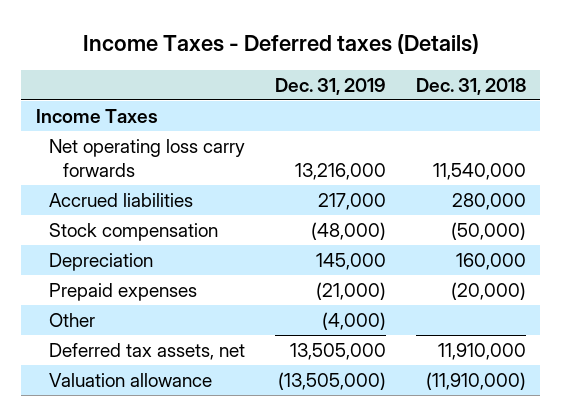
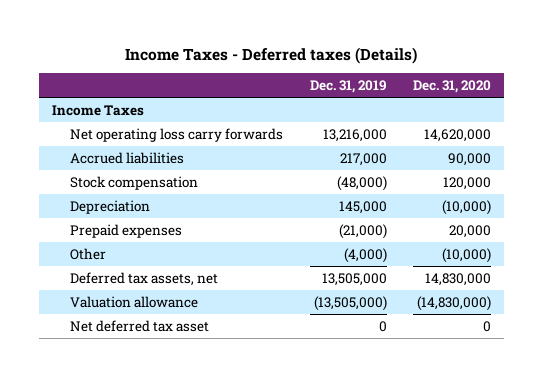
[415,77,526,95] Dec. 31, 2018 -> none
none -> [413,80,492,94] Dec. 31, 2020
none -> [70,320,210,333] Net deferred tax asset

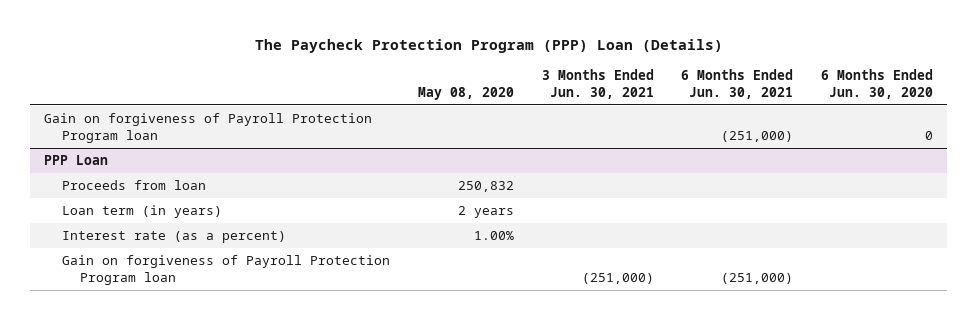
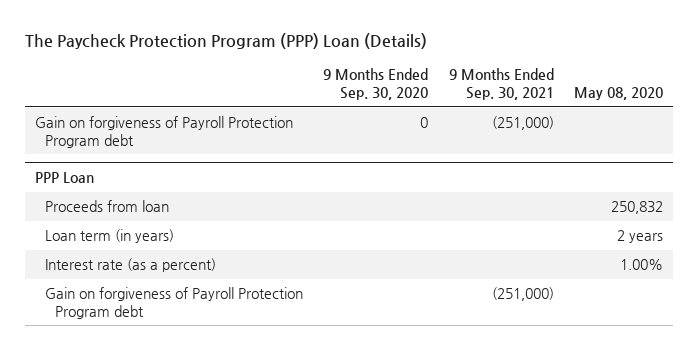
[541,69,654,99] 3 Months Ended Jun. 30, 2021 -> none
[681,69,794,99] 6 Months Ended Jun. 30, 2021 -> none
[821,69,934,99] 6 Months Ended Jun. 30, 2020 -> none
none -> [323,68,429,101] 9 Months Ended Sep. 30, 2020
none -> [448,68,554,101] 9 Months Ended Sep. 30, 2021
[44,113,373,143] Gain on forgiveness of Payroll Protection Program loan -> [34,116,293,149] Gain on forgiveness of Payroll Protection Program debt
[62,255,391,285] Gain on forgiveness of Payroll Protection Program loan -> [45,287,304,320] Gain on forgiveness of Payroll Protection Program debt

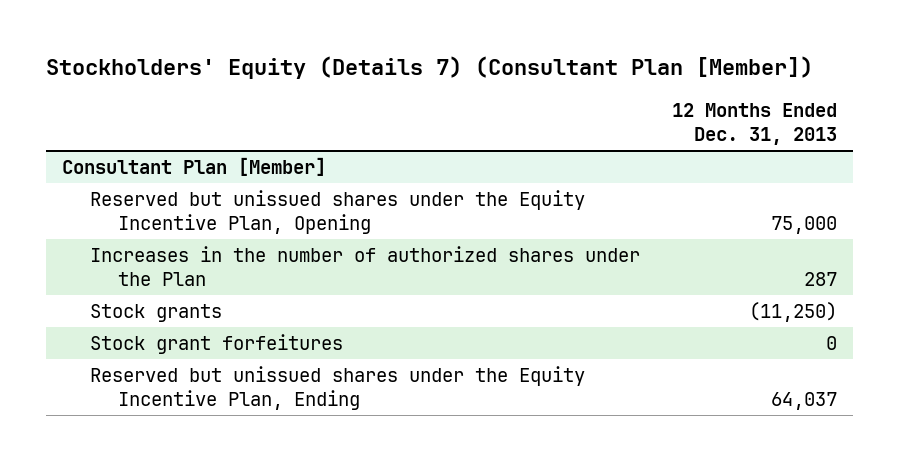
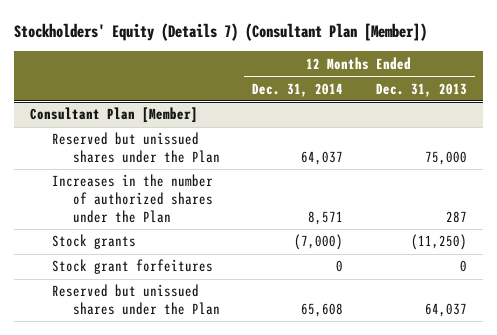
none -> [252,82,344,97] Dec. 31, 2014
[90,189,586,235] Reserved but unissued shares under the Equity Incentive Plan, Opening -> [51,132,221,164] Reserved but unissued shares under the Plan
[90,365,586,411] Reserved but unissued shares under the Equity Incentive Plan, Ending -> [51,284,221,316] Reserved but unissued shares under the Plan

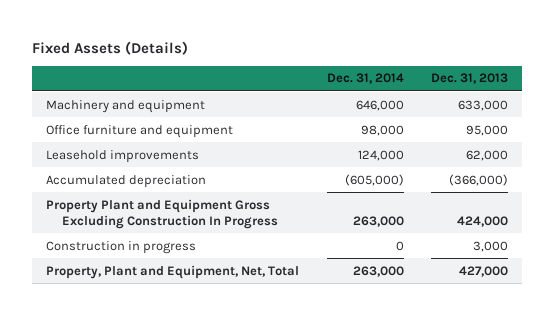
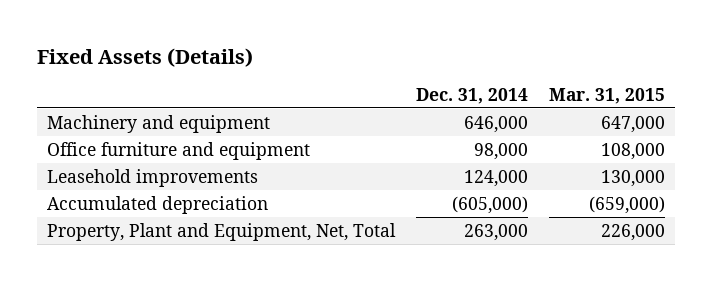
[431,73,509,85] Dec. 31, 2013 -> none
none -> [548,87,665,104] Mar. 31, 2015
[45,198,279,229] Property Plant and Equipment Gross Excluding Construction In Progress -> none
[45,240,196,254] Construction in progress -> none

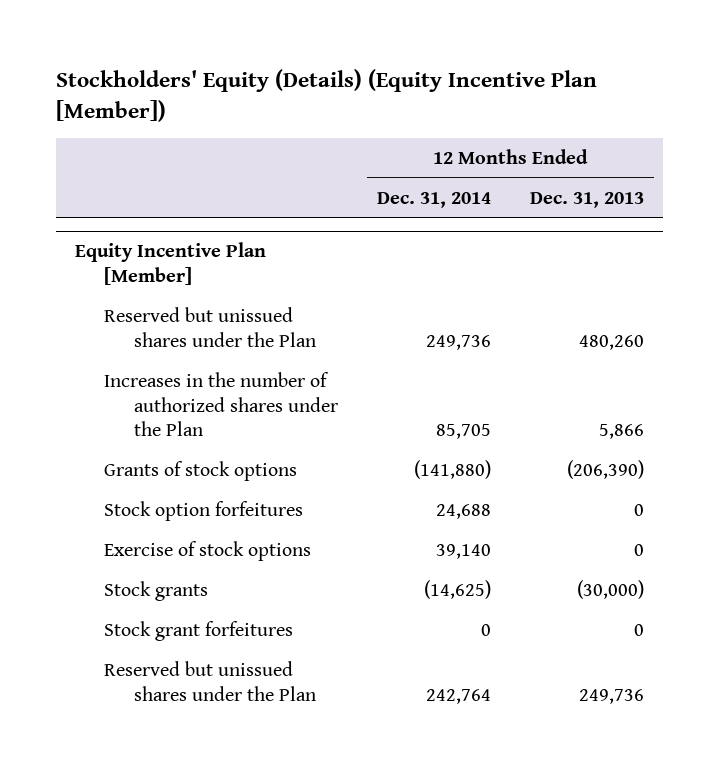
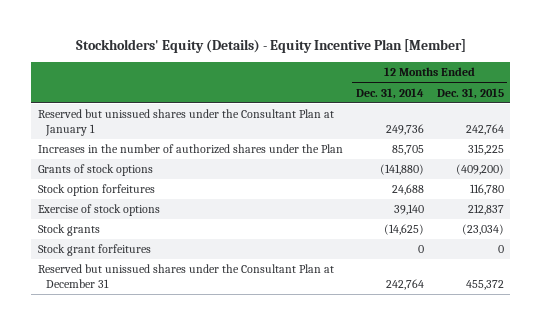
[55,68,597,122] Stockholders' Equity (Details) (Equity Incentive Plan [Member]) -> [75,39,466,54] Stockholders' Equity (Details) - Equity Incentive Plan [Member]
[529,191,644,208] Dec. 31, 2013 -> none
none -> [436,87,504,99] Dec. 31, 2015
[75,242,267,286] Equity Incentive Plan [Member] -> none
[104,307,316,347] Reserved but unissued shares under the Plan -> [37,109,334,136] Reserved but unissued shares under the Consultant Plan at January 1
[104,661,316,701] Reserved but unissued shares under the Plan -> [37,264,334,288] Reserved but unissued shares under the Consultant Plan at December 31

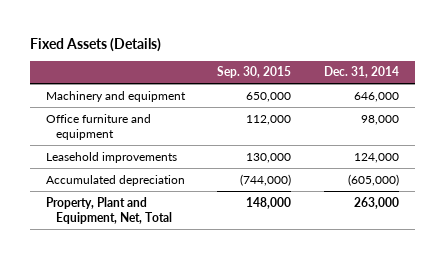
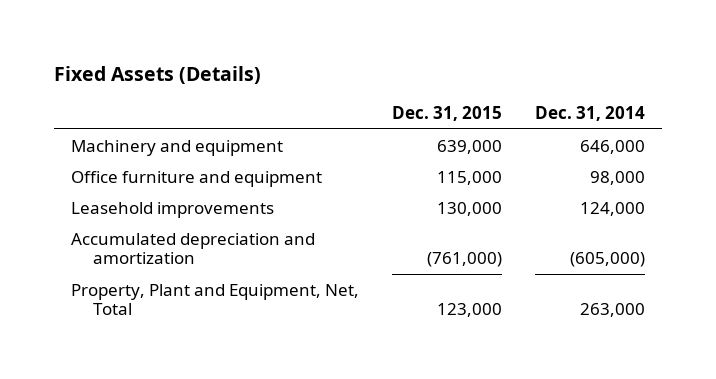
[217,66,292,79] Sep. 30, 2015 -> none
none -> [391,106,502,122] Dec. 31, 2015
[46,174,186,186] Accumulated depreciation -> [70,232,315,265] Accumulated depreciation and amortization

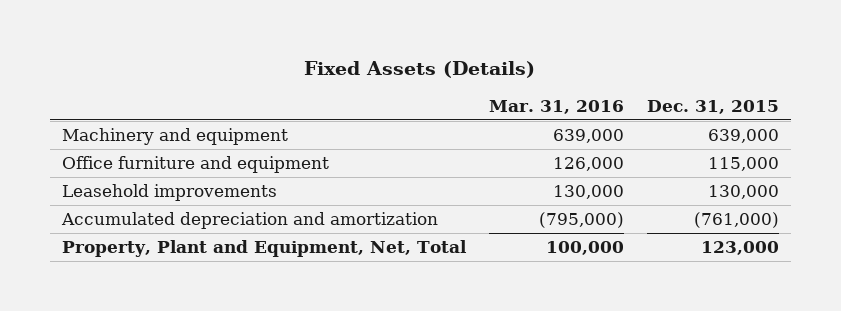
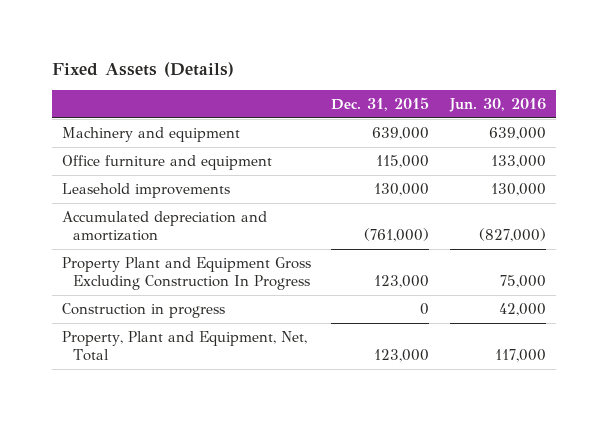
[488,99,624,114] Mar. 31, 2016 -> none
none -> [448,98,546,113] Jun. 30, 2016
none -> [61,257,311,291] Property Plant and Equipment Gross Excluding Construction In Progress
none -> [61,303,225,319] Construction in progress

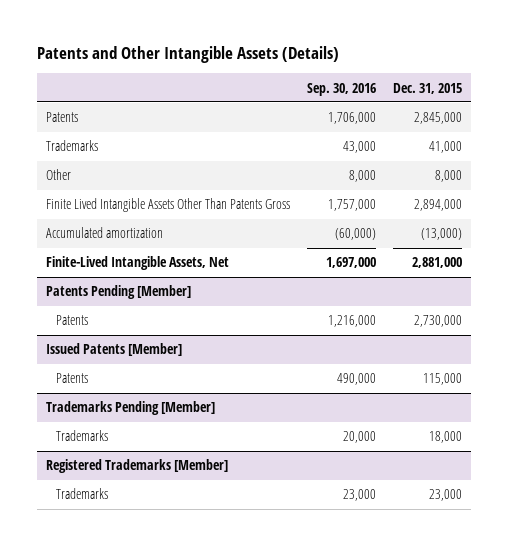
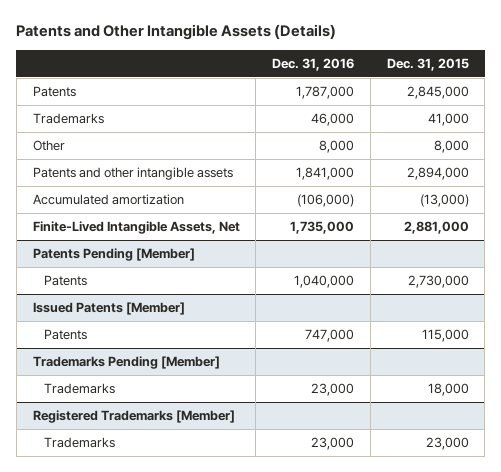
[306,82,376,96] Sep. 30, 2016 -> none
none -> [272,57,355,71] Dec. 31, 2016
[45,198,290,213] Finite Lived Intangible Assets Other Than Patents Gross -> [32,167,233,181] Patents and other intangible assets

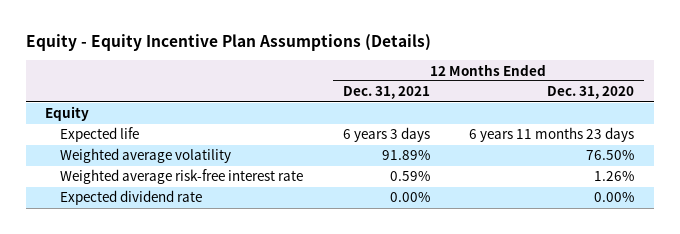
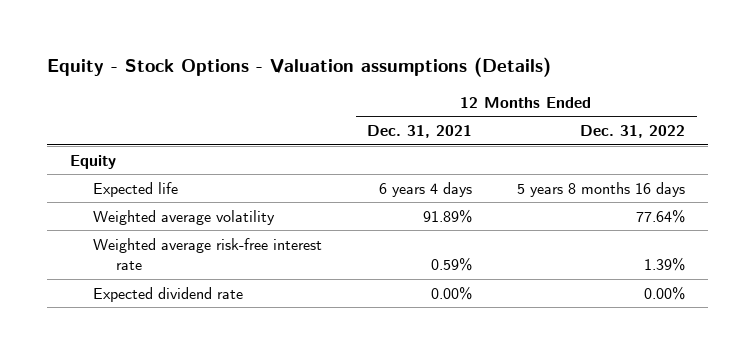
[25,33,431,51] Equity - Equity Incentive Plan Assumptions (Details) -> [46,56,551,77] Equity - Stock Options - Valuation assumptions (Details)
[547,86,635,100] Dec. 31, 2020 -> none
none -> [580,125,686,139] Dec. 31, 2022
[342,127,430,143] 6 years 3 days -> [379,181,473,197] 6 years 4 days

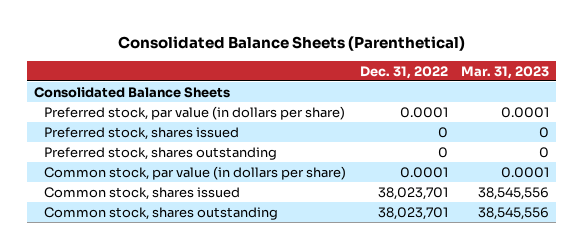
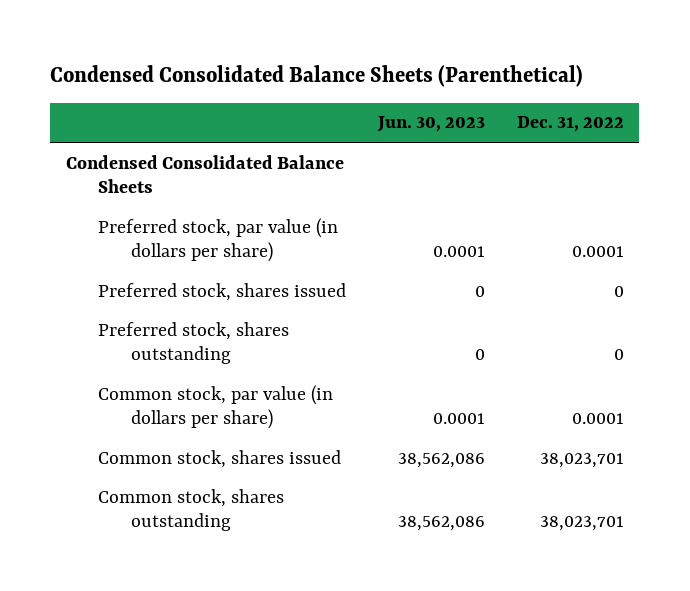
[117,35,465,51] Consolidated Balance Sheets (Parenthetical) -> [50,65,584,88] Condensed Consolidated Balance Sheets (Parenthetical)
[461,65,550,79] Mar. 31, 2023 -> none
none -> [376,116,485,133] Jun. 30, 2023
[34,86,231,98] Consolidated Balance Sheets -> [65,154,344,194] Condensed Consolidated Balance Sheets

